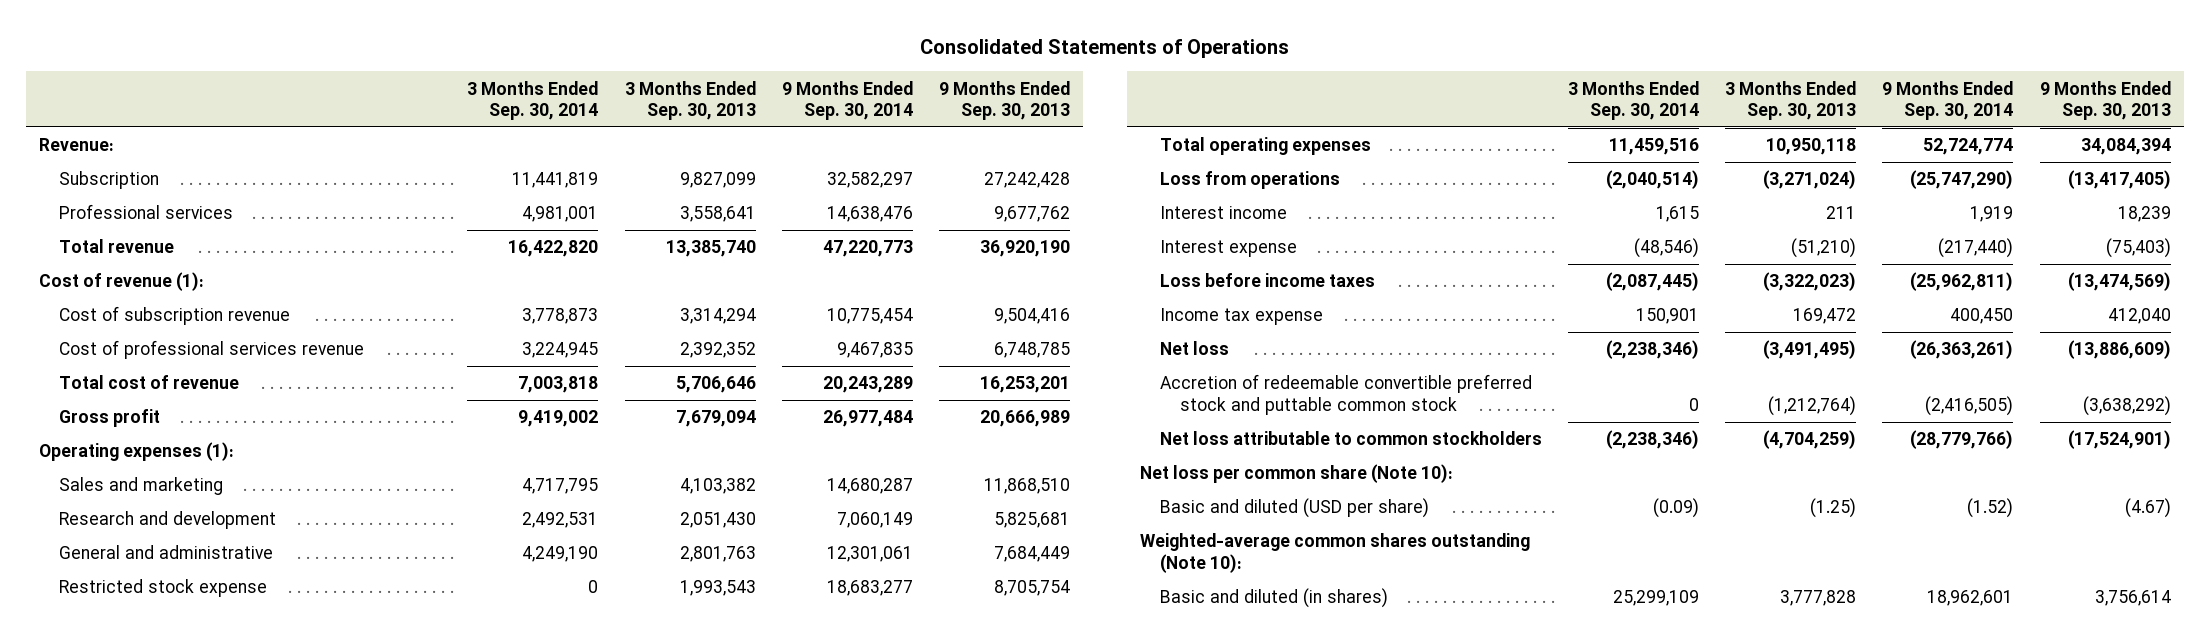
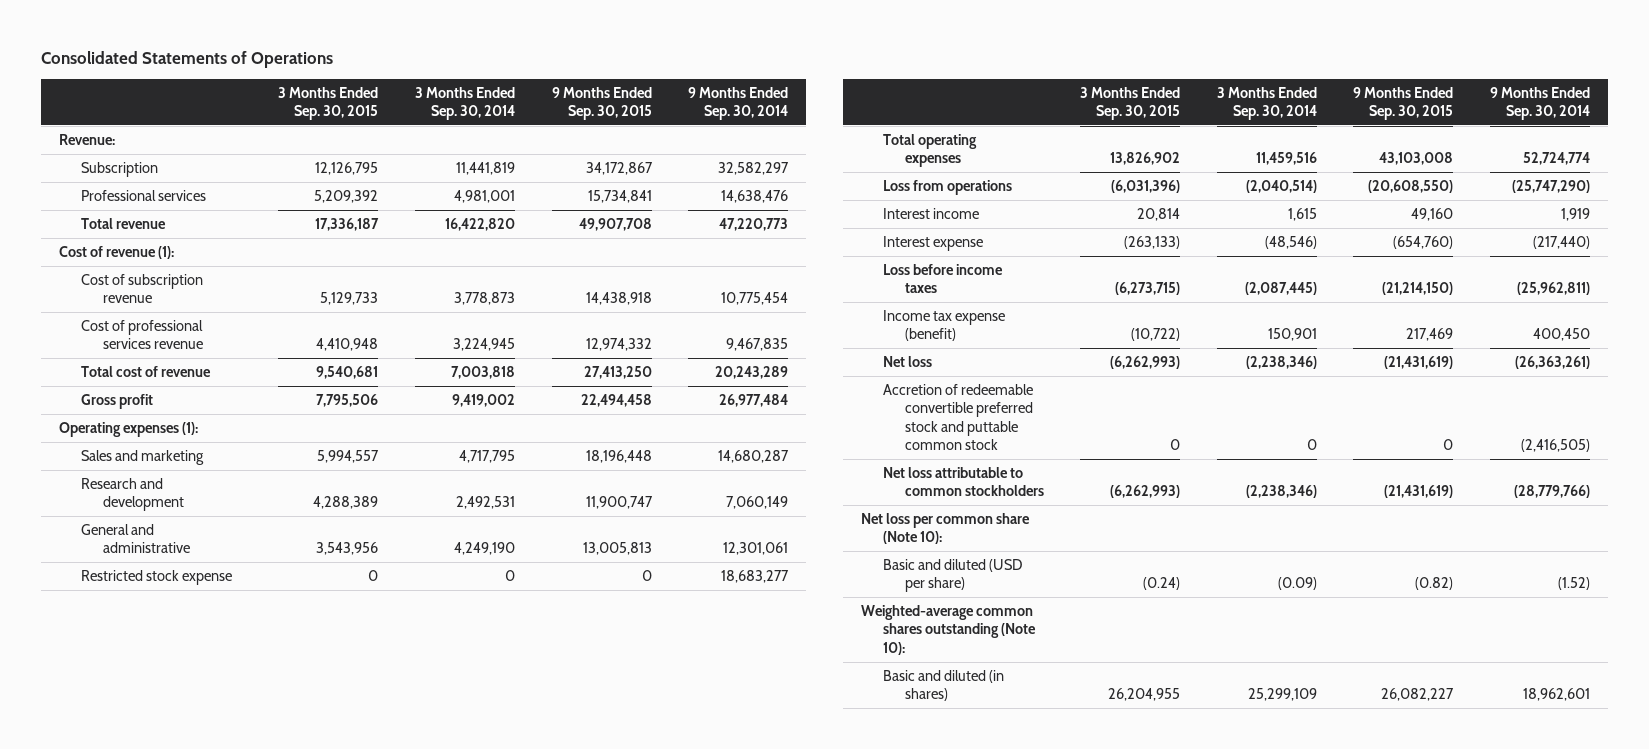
[624,80,756,121] 3 Months Ended Sep. 30, 2013 -> none
[938,80,1070,121] 9 Months Ended Sep. 30, 2013 -> none
none -> [278,86,379,121] 3 Months Ended Sep. 30, 2015
none -> [551,86,652,121] 9 Months Ended Sep. 30, 2015
[1159,308,1323,326] Income tax expense -> [883,309,1006,342] Income tax expense (benefit)

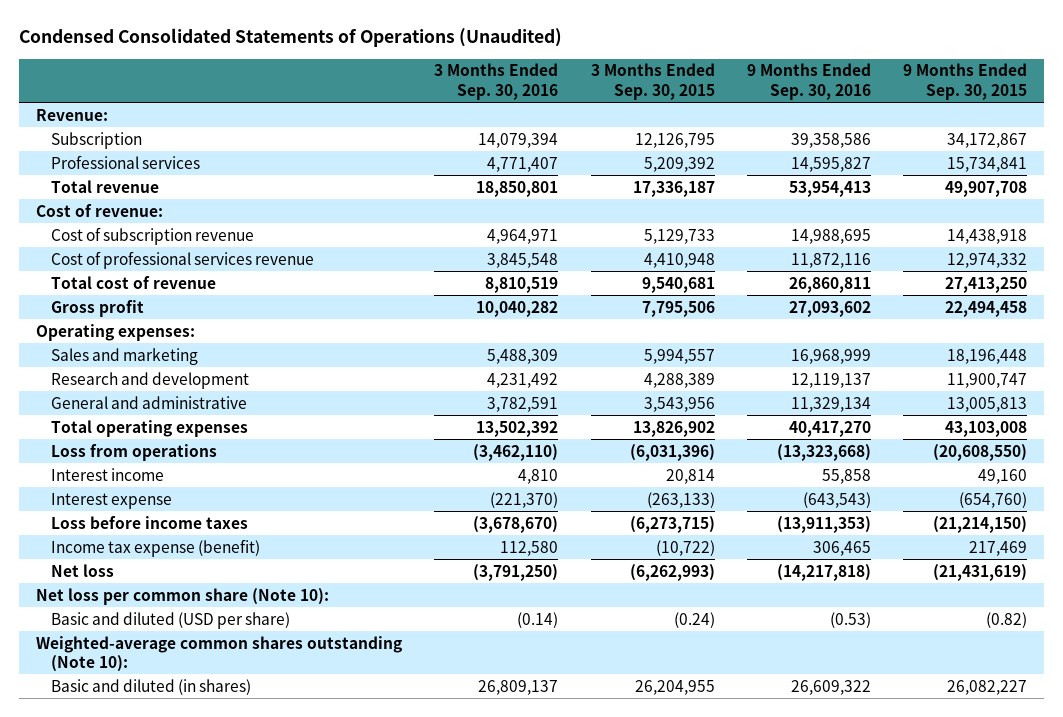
[41,51,334,69] Consolidated Statements of Operations -> [19,28,563,48] Condensed Consolidated Statements of Operations (Unaudited)
[414,86,515,121] 3 Months Ended Sep. 30, 2014 -> none
[688,86,789,121] 9 Months Ended Sep. 30, 2014 -> none
none -> [434,63,559,100] 3 Months Ended Sep. 30, 2016
none -> [746,63,871,100] 9 Months Ended Sep. 30, 2016
[59,245,175,259] Cost of revenue (1): -> [35,203,163,217] Cost of revenue:
[59,421,199,437] Operating expenses (1): -> [35,323,195,341] Operating expenses:
[81,569,233,585] Restricted stock expense -> none
[883,383,1034,451] Accretion of redeemable convertible preferred stock and puttable common stock -> none
[883,466,1044,497] Net loss attributable to common stockholders -> none

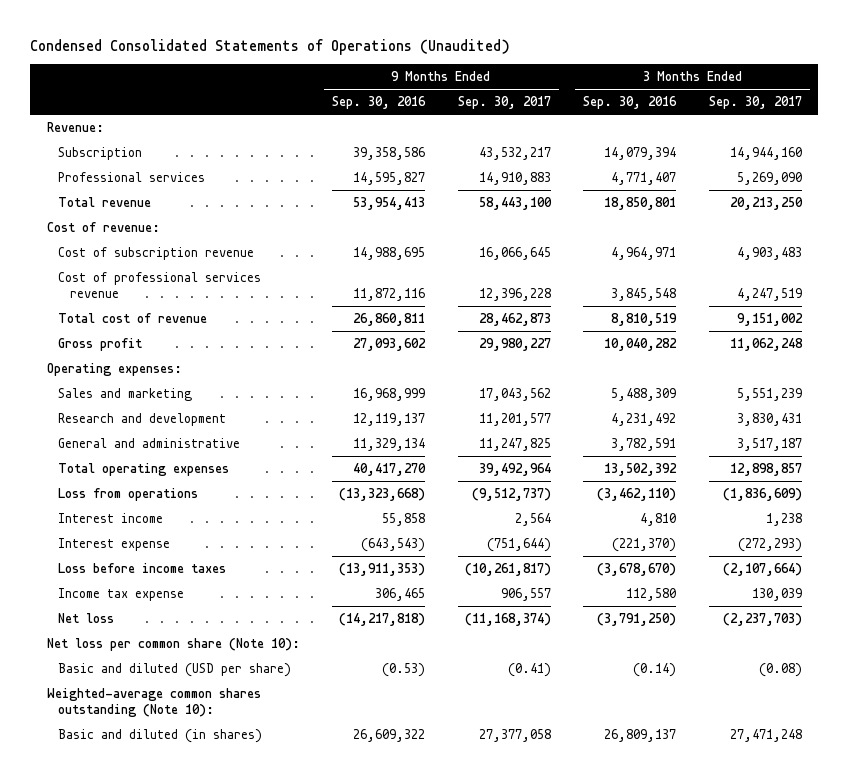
[590,63,715,100] 3 Months Ended Sep. 30, 2015 -> none
[903,63,1028,100] 9 Months Ended Sep. 30, 2015 -> none
none -> [457,96,551,110] Sep. 30, 2017
none -> [708,96,802,110] Sep. 30, 2017
[50,538,260,557] Income tax expense (benefit) -> [58,588,185,602] Income tax expense

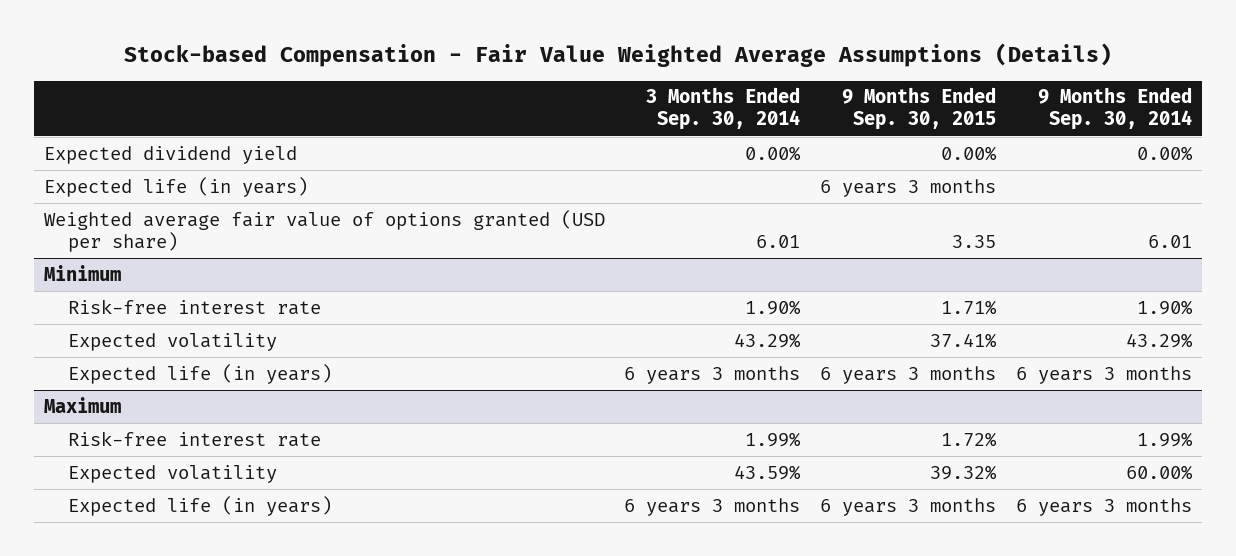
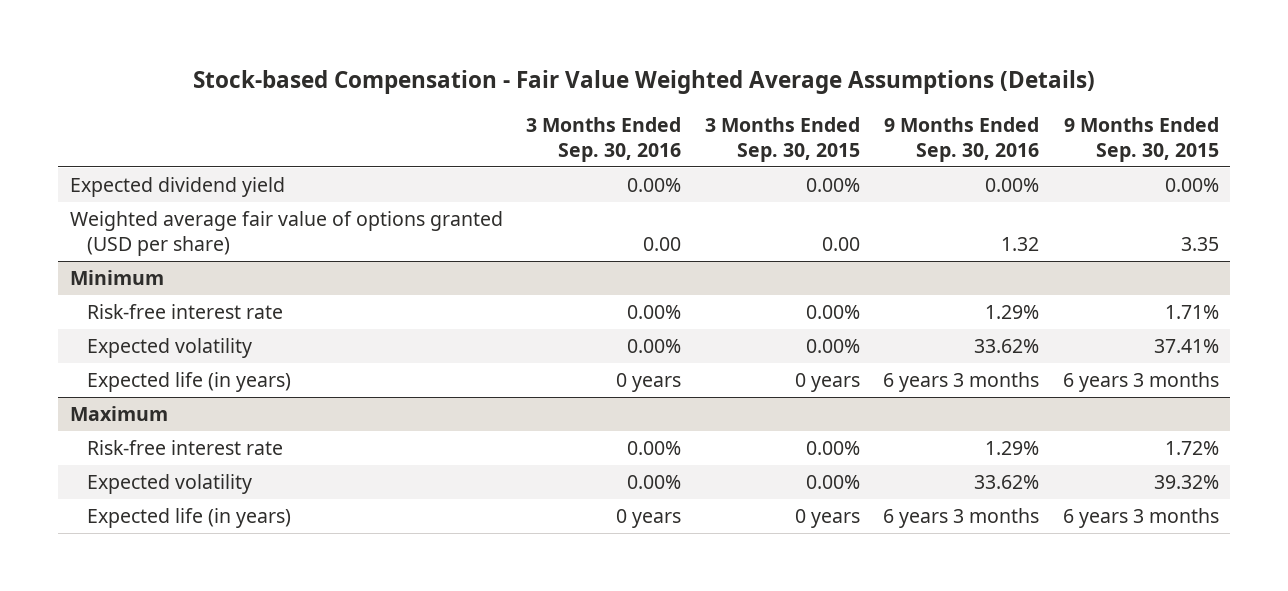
[646,87,801,131] 3 Months Ended Sep. 30, 2014 -> none
[1038,87,1193,131] 9 Months Ended Sep. 30, 2014 -> none
none -> [526,116,682,162] 3 Months Ended Sep. 30, 2016
none -> [704,116,860,162] 3 Months Ended Sep. 30, 2015
none -> [884,116,1040,162] 9 Months Ended Sep. 30, 2016
[43,176,308,197] Expected life (in years) -> none

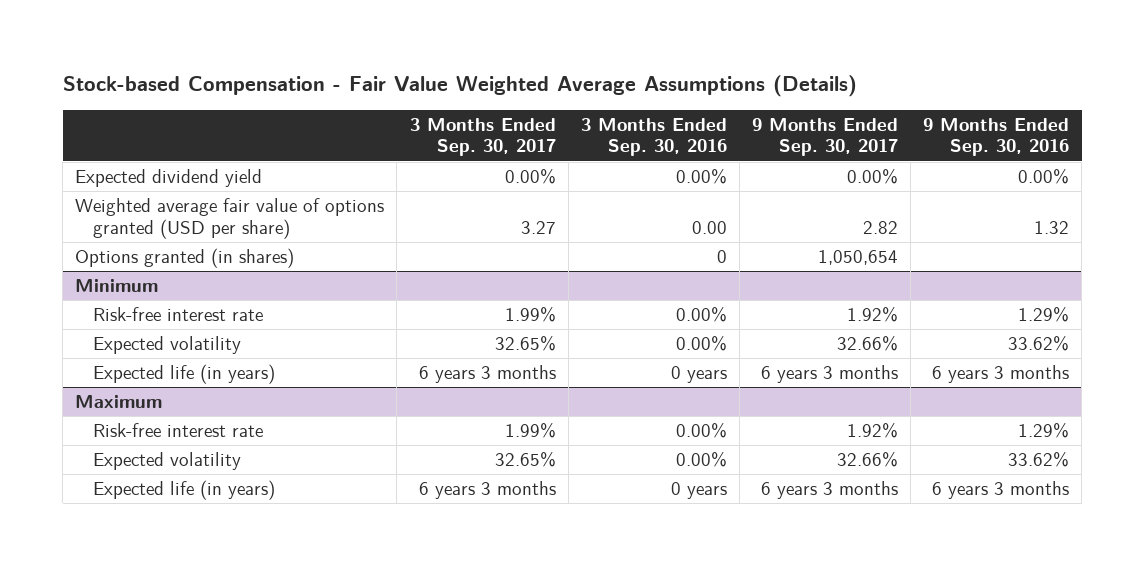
[704,116,860,162] 3 Months Ended Sep. 30, 2015 -> none
[1063,116,1219,162] 9 Months Ended Sep. 30, 2015 -> none
none -> [409,117,556,157] 3 Months Ended Sep. 30, 2017
none -> [751,117,898,157] 9 Months Ended Sep. 30, 2017
none -> [75,247,295,268] Options granted (in shares)

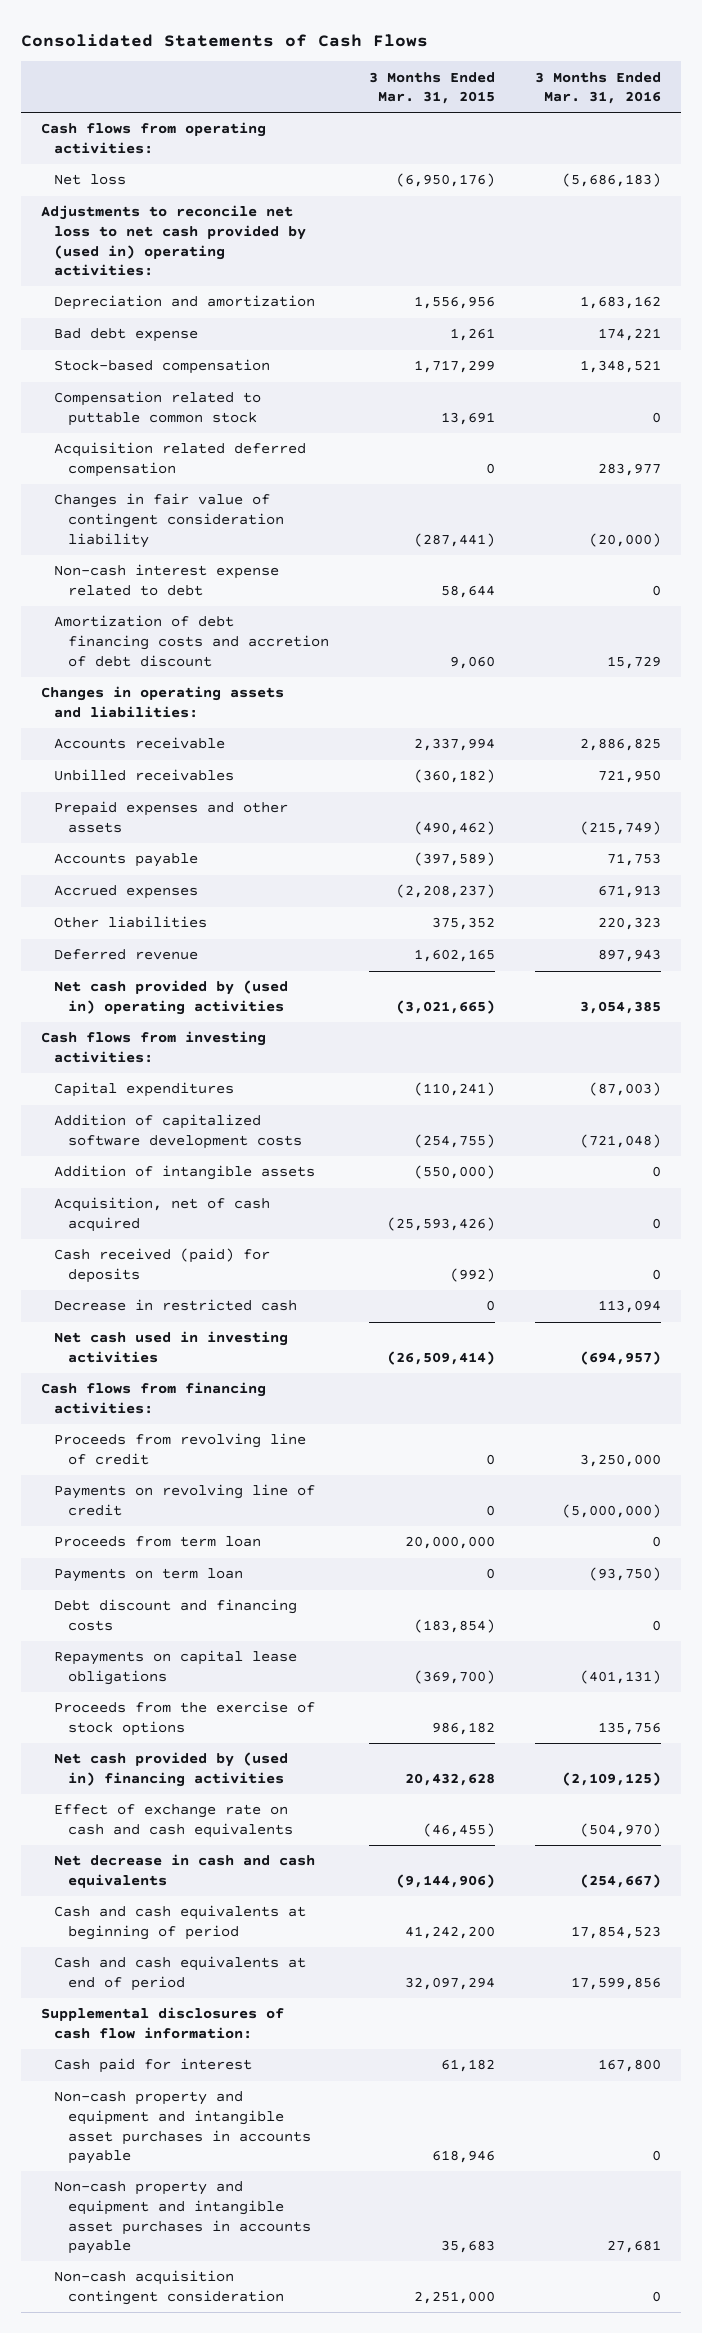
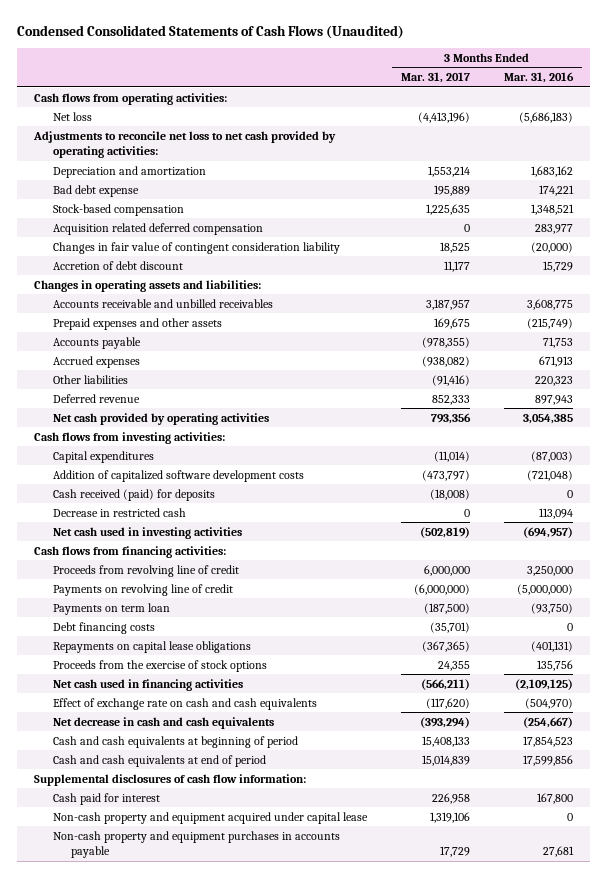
[21,33,429,47] Consolidated Statements of Cash Flows -> [17,24,405,39] Condensed Consolidated Statements of Cash Flows (Unaudited)
[368,71,495,105] 3 Months Ended Mar. 31, 2015 -> none
none -> [400,71,470,83] Mar. 31, 2017
[41,205,307,277] Adjustments to reconcile net loss to net cash provided by (used in) operating activities: -> [33,130,337,159] Adjustments to reconcile net loss to net cash provided by operating activities:
[54,391,262,426] Compensation related to puttable common stock -> none
[54,564,280,596] Non-cash interest expense related to debt -> none
[54,615,329,667] Amortization of debt financing costs and accretion of debt discount -> [52,260,183,270] Accretion of debt discount
[54,769,235,782] Unbilled receivables -> none
[54,737,226,750] Accounts receivable -> [52,298,273,308] Accounts receivable and unbilled receivables
[579,738,661,752] 2,886,825 -> [526,298,573,310] 3,608,775
[54,980,289,1015] Net cash provided by (used in) operating activities -> [52,412,269,425] Net cash provided by operating activities
[54,1165,316,1181] Addition of intangible assets -> none
[54,1197,271,1232] Acquisition, net of cash acquired -> none
[54,1536,262,1548] Proceeds from term loan -> none
[54,1599,298,1631] Debt discount and financing costs -> [52,621,155,634] Debt financing costs
[54,1752,289,1787] Net cash provided by (used in) financing activities -> [52,678,243,691] Net cash used in financing activities
[54,2270,284,2305] Non-cash acquisition contingent consideration -> none
[54,2091,311,2165] Non-cash property and equipment and intangible asset purchases in accounts payable -> [52,811,368,824] Non-cash property and equipment acquired under capital lease
[54,2181,311,2255] Non-cash property and equipment and intangible asset purchases in accounts payable -> [52,830,340,859] Non-cash property and equipment purchases in accounts payable

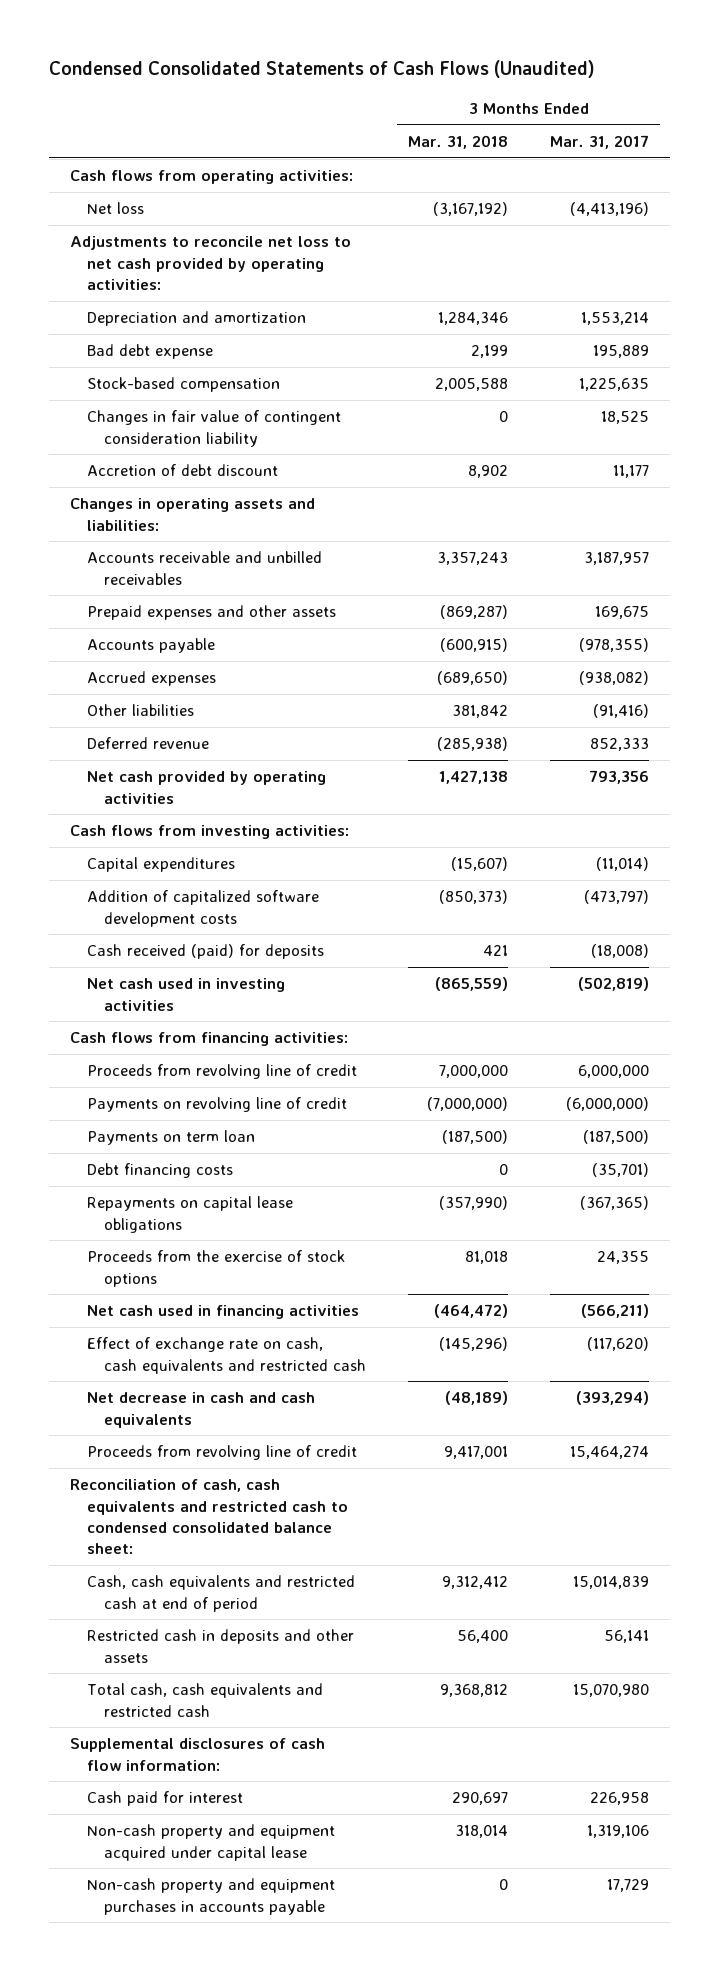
[503,71,574,83] Mar. 31, 2016 -> none
none -> [407,134,508,149] Mar. 31, 2018
[52,222,263,235] Acquisition related deferred compensation -> none
[52,507,186,517] Decrease in restricted cash -> none
[52,697,317,710] Effect of exchange rate on cash and cash equivalents -> [87,1337,366,1374] Effect of exchange rate on cash, cash equivalents and restricted cash
[52,754,266,767] Cash and cash equivalents at end of period -> none
none -> [87,1445,358,1461] Proceeds from revolving line of credit
none -> [70,1479,349,1555] Reconciliation of cash, cash equivalents and restricted cash to condensed consolidated balance sheet:
[52,735,298,748] Cash and cash equivalents at beginning of period -> [87,1575,356,1612] Cash, cash equivalents and restricted cash at end of period
[421,735,470,747] 15,408,133 -> [573,1576,650,1590] 15,014,839
none -> [87,1629,355,1663] Restricted cash in deposits and other assets
none -> [87,1683,324,1717] Total cash, cash equivalents and restricted cash

